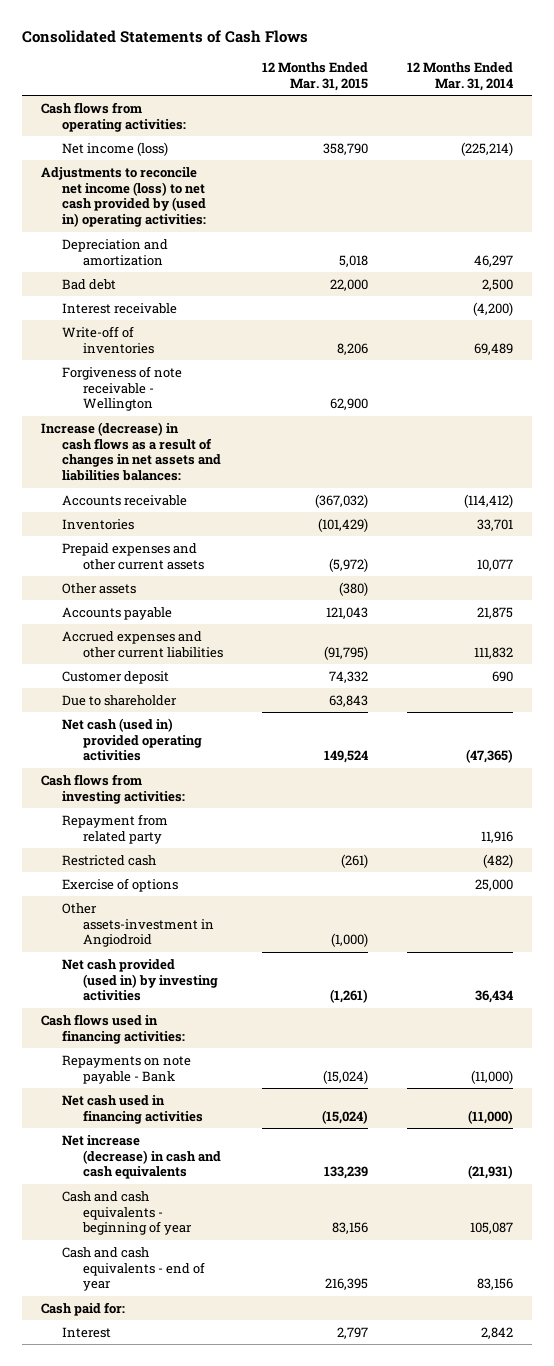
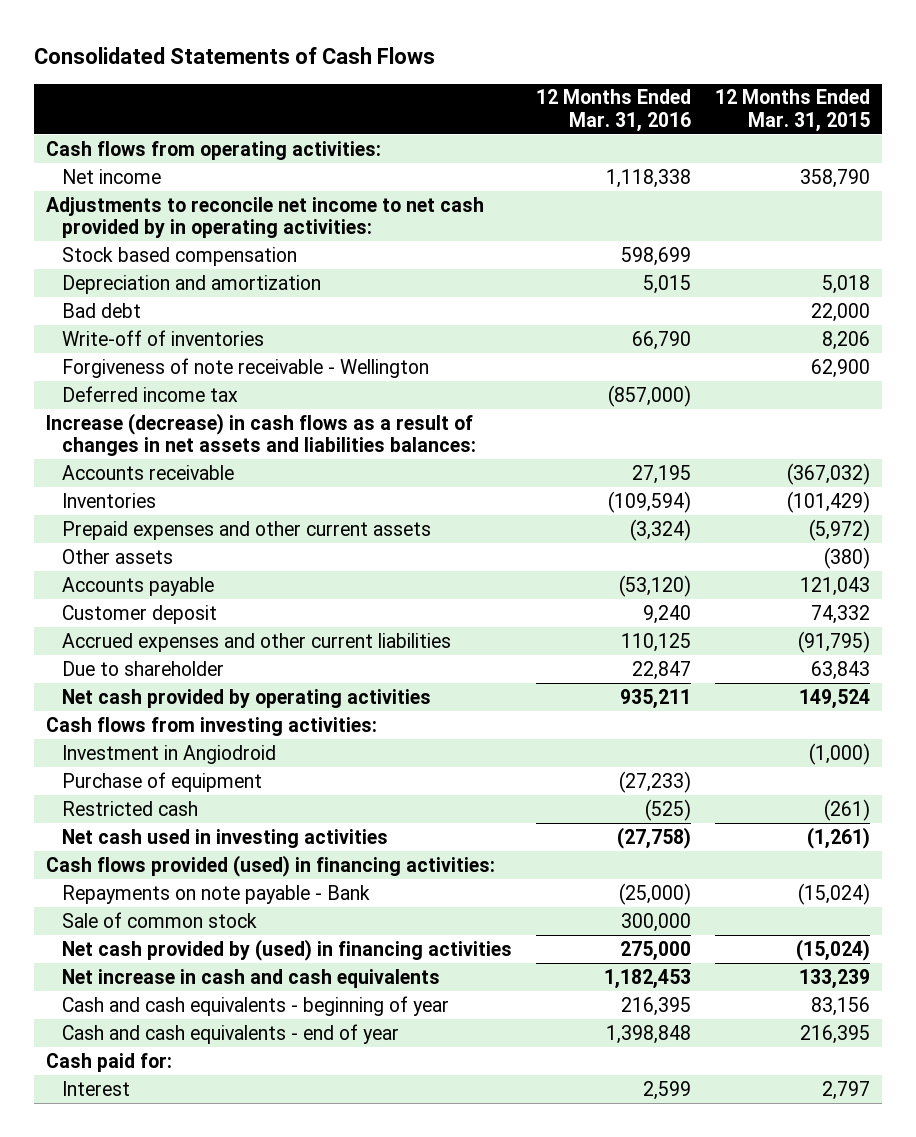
[406,61,513,91] 12 Months Ended Mar. 31, 2014 -> none
none -> [535,89,691,132] 12 Months Ended Mar. 31, 2016
[62,141,169,156] Net income (loss) -> [61,168,161,184] Net income
[41,166,207,228] Adjustments to reconcile net income (loss) to net cash provided by (used in) operating activities: -> [46,196,485,239] Adjustments to reconcile net income to net cash provided by in operating activities:
none -> [61,246,297,266] Stock based compensation
[62,302,178,314] Interest receivable -> none
none -> [61,385,238,402] Deferred income tax
[62,630,223,658] Accrued expenses and other current liabilities -> [61,632,451,652] Accrued expenses and other current liabilities
[62,717,202,762] Net cash (used in) provided operating activities -> [61,688,431,708] Net cash provided by operating activities
[62,813,169,844] Repayment from related party -> none
none -> [61,744,276,764] Investment in Angiodroid
none -> [61,771,262,792] Purchase of equipment
[62,877,179,892] Exercise of options -> none
[62,902,214,948] Other assets-investment in Angiodroid -> none
[62,958,218,1002] Net cash provided (used in) by investing activities -> [61,828,388,848] Net cash used in investing activities
[41,1013,186,1044] Cash flows used in financing activities: -> [46,854,496,877] Cash flows provided (used) in financing activities:
none -> [61,911,257,928] Sale of common stock
[62,1094,203,1124] Net cash used in financing activities -> [61,938,512,961] Net cash provided by (used) in financing activities
[62,1134,221,1180] Net increase (decrease) in cash and cash equivalents -> [61,968,440,988] Net increase in cash and cash equivalents

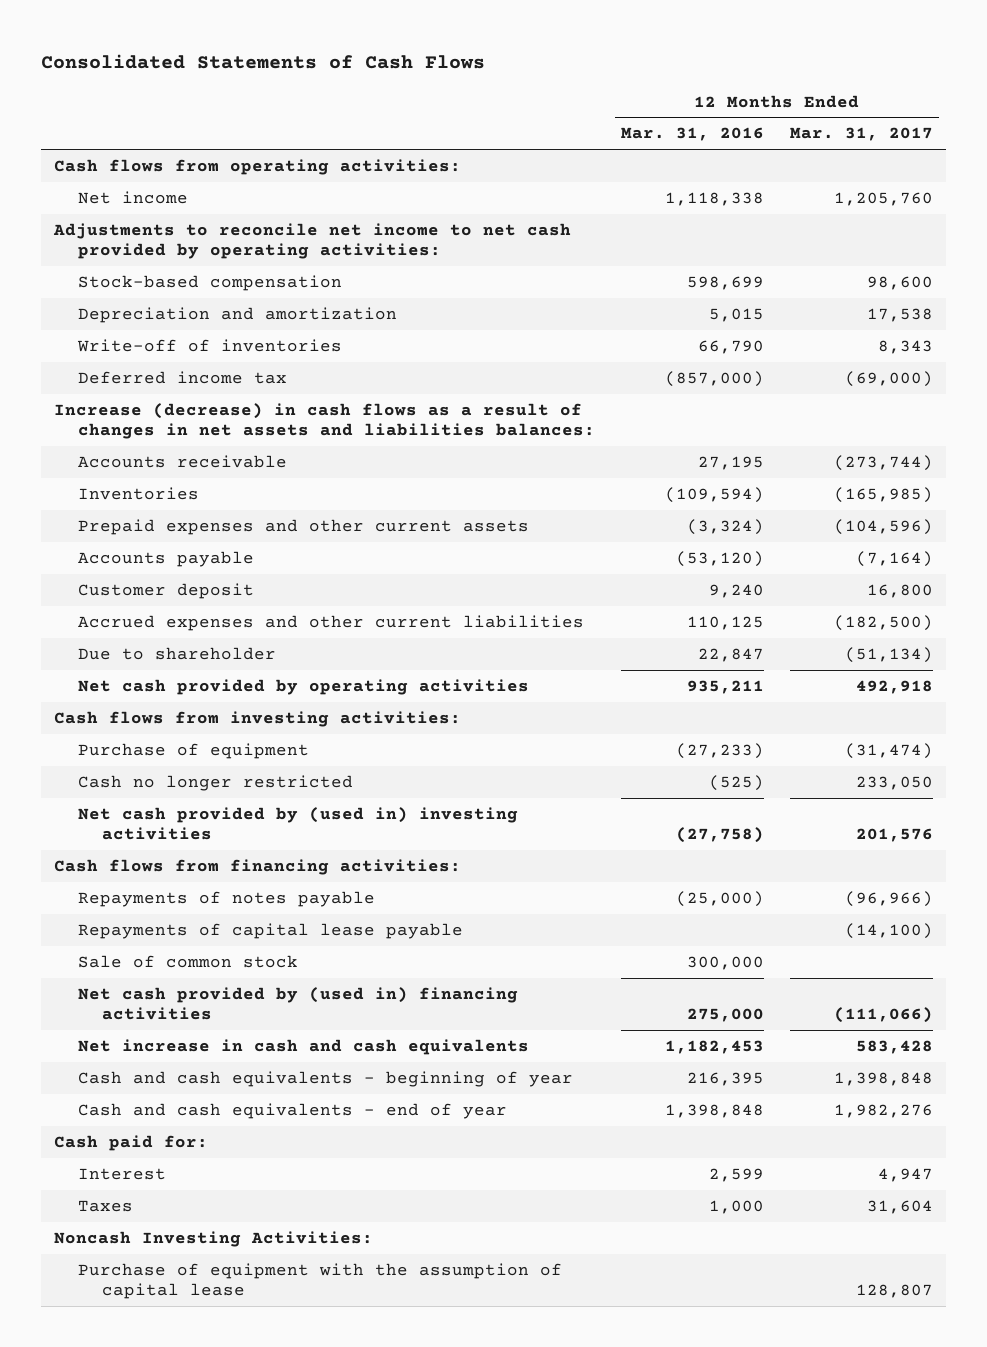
[714,89,870,132] 12 Months Ended Mar. 31, 2015 -> none
none -> [789,127,933,142] Mar. 31, 2017
[46,196,485,239] Adjustments to reconcile net income to net cash provided by in operating activities: -> [53,222,572,260] Adjustments to reconcile net income to net cash provided by operating activities:
[61,246,297,266] Stock based compensation -> [78,274,343,291] Stock-based compensation
[61,302,141,318] Bad debt -> none
[61,357,429,378] Forgiveness of note receivable - Wellington -> none
[61,548,173,564] Other assets -> none
[61,744,276,764] Investment in Angiodroid -> none
[61,800,198,816] Restricted cash -> [78,774,354,791] Cash no longer restricted
[61,828,388,848] Net cash used in investing activities -> [78,806,519,841] Net cash provided by (used in) investing activities
[46,854,496,877] Cash flows provided (used) in financing activities: -> [54,858,462,875] Cash flows from financing activities:
[61,884,370,904] Repayments on note payable - Bank -> [78,890,376,907] Repayments of notes payable
none -> [78,922,464,939] Repayments of capital lease payable
[61,938,512,961] Net cash provided by (used) in financing activities -> [78,986,519,1021] Net cash provided by (used in) financing activities
none -> [78,1199,134,1212] Taxes
none -> [54,1230,374,1247] Noncash Investing Activities:
none -> [78,1262,563,1300] Purchase of equipment with the assumption of capital lease

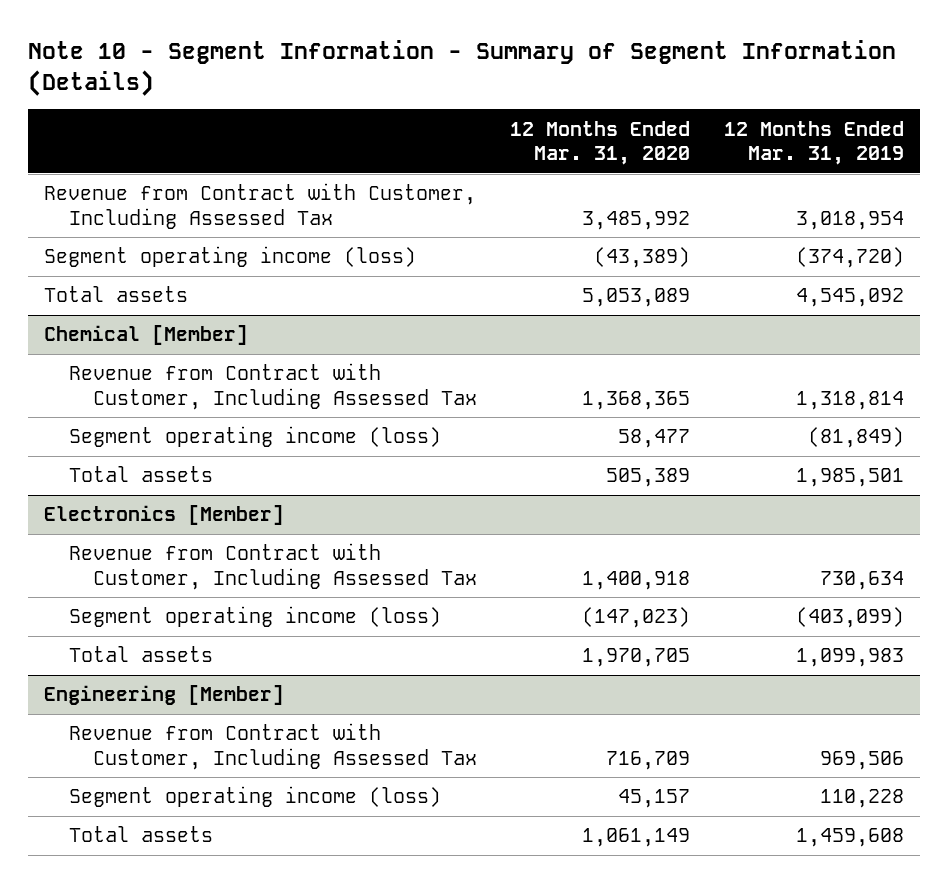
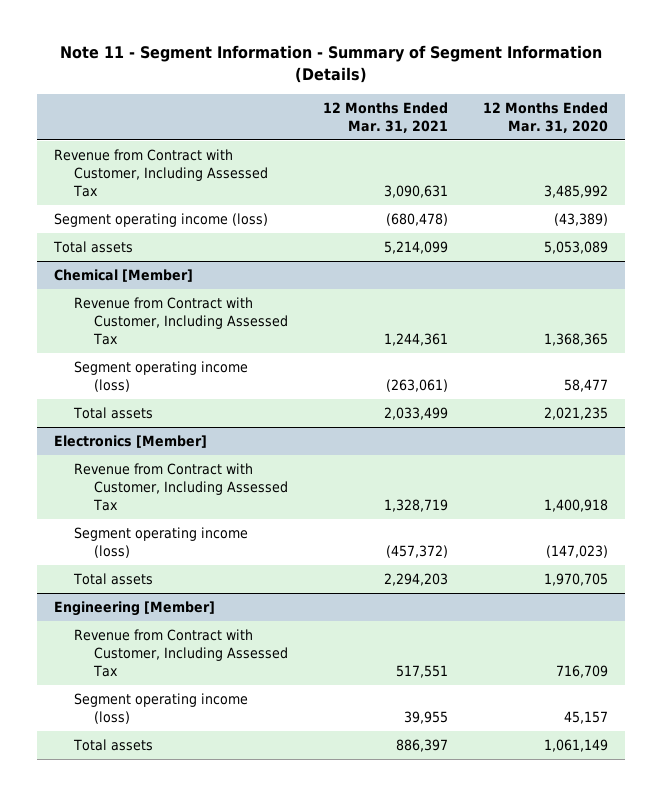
[27,39,896,96] Note 10 - Segment Information - Summary of Segment Information (Details) -> [59,45,602,83] Note 11 - Segment Information - Summary of Segment Information (Details)
[723,120,904,166] 12 Months Ended Mar. 31, 2019 -> none
none -> [322,101,448,133] 12 Months Ended Mar. 31, 2021
[606,468,691,488] 505,389 -> [543,407,608,421] 2,021,235

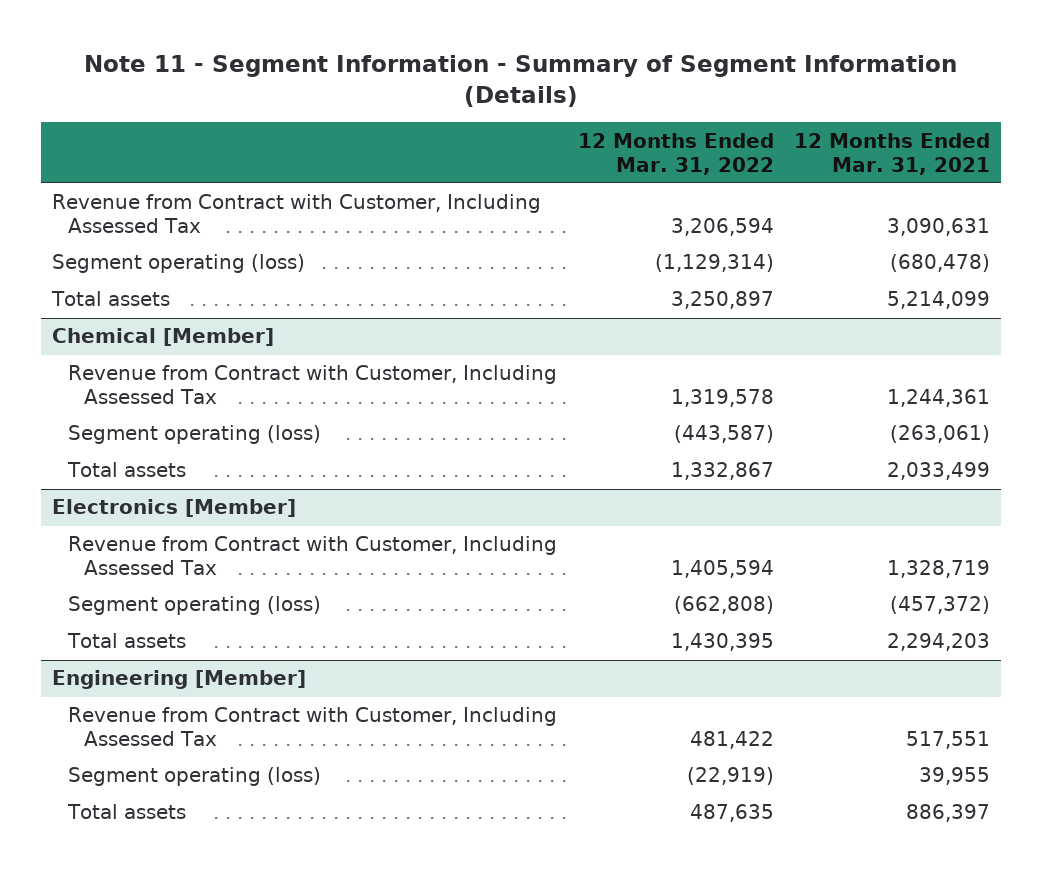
[482,101,608,133] 12 Months Ended Mar. 31, 2020 -> none
none -> [577,132,774,175] 12 Months Ended Mar. 31, 2022
[54,213,269,228] Segment operating income (loss) -> [51,254,305,274] Segment operating (loss)
[74,361,249,393] Segment operating income (loss) -> [67,425,321,445] Segment operating (loss)
[74,527,249,559] Segment operating income (loss) -> [67,596,321,616] Segment operating (loss)
[74,693,249,725] Segment operating income (loss) -> [67,767,321,787] Segment operating (loss)

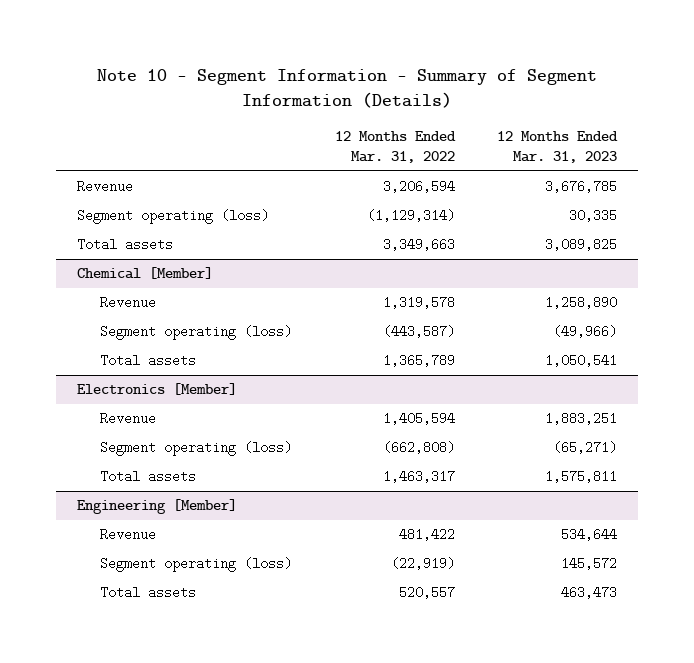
[84,54,958,107] Note 11 - Segment Information - Summary of Segment Information (Details) -> [97,68,598,108] Note 10 - Segment Information - Summary of Segment Information (Details)
[794,132,991,175] 12 Months Ended Mar. 31, 2021 -> none
none -> [496,131,618,164] 12 Months Ended Mar. 31, 2023
[51,194,541,234] Revenue from Contract with Customer, Including Assessed Tax -> [77,180,134,194] Revenue
[670,291,774,310] 3,250,897 -> [382,238,455,252] 3,349,663
[67,365,557,405] Revenue from Contract with Customer, Including Assessed Tax -> [100,296,157,310] Revenue
[670,462,774,481] 1,332,867 -> [382,354,455,368] 1,365,789
[67,536,557,576] Revenue from Contract with Customer, Including Assessed Tax -> [100,412,157,426] Revenue
[670,633,774,652] 1,430,395 -> [382,470,455,484] 1,463,317
[67,707,557,747] Revenue from Contract with Customer, Including Assessed Tax -> [100,528,157,542] Revenue
[689,804,774,823] 487,635 -> [398,586,455,600] 520,557

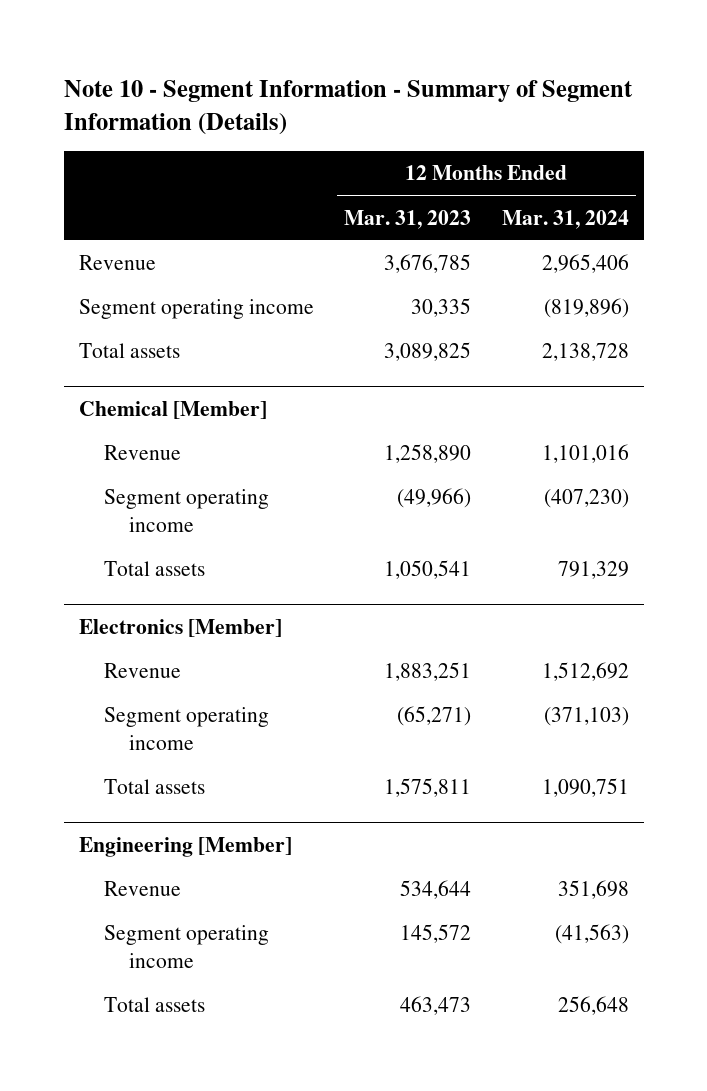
[334,131,456,164] 12 Months Ended Mar. 31, 2022 -> none
none -> [501,209,629,229] Mar. 31, 2024
[77,209,270,225] Segment operating (loss) -> [78,299,314,320] Segment operating income
[100,325,293,341] Segment operating (loss) -> [103,489,269,532] Segment operating income
[100,441,293,457] Segment operating (loss) -> [103,707,269,750] Segment operating income
[100,557,293,573] Segment operating (loss) -> [103,925,269,968] Segment operating income

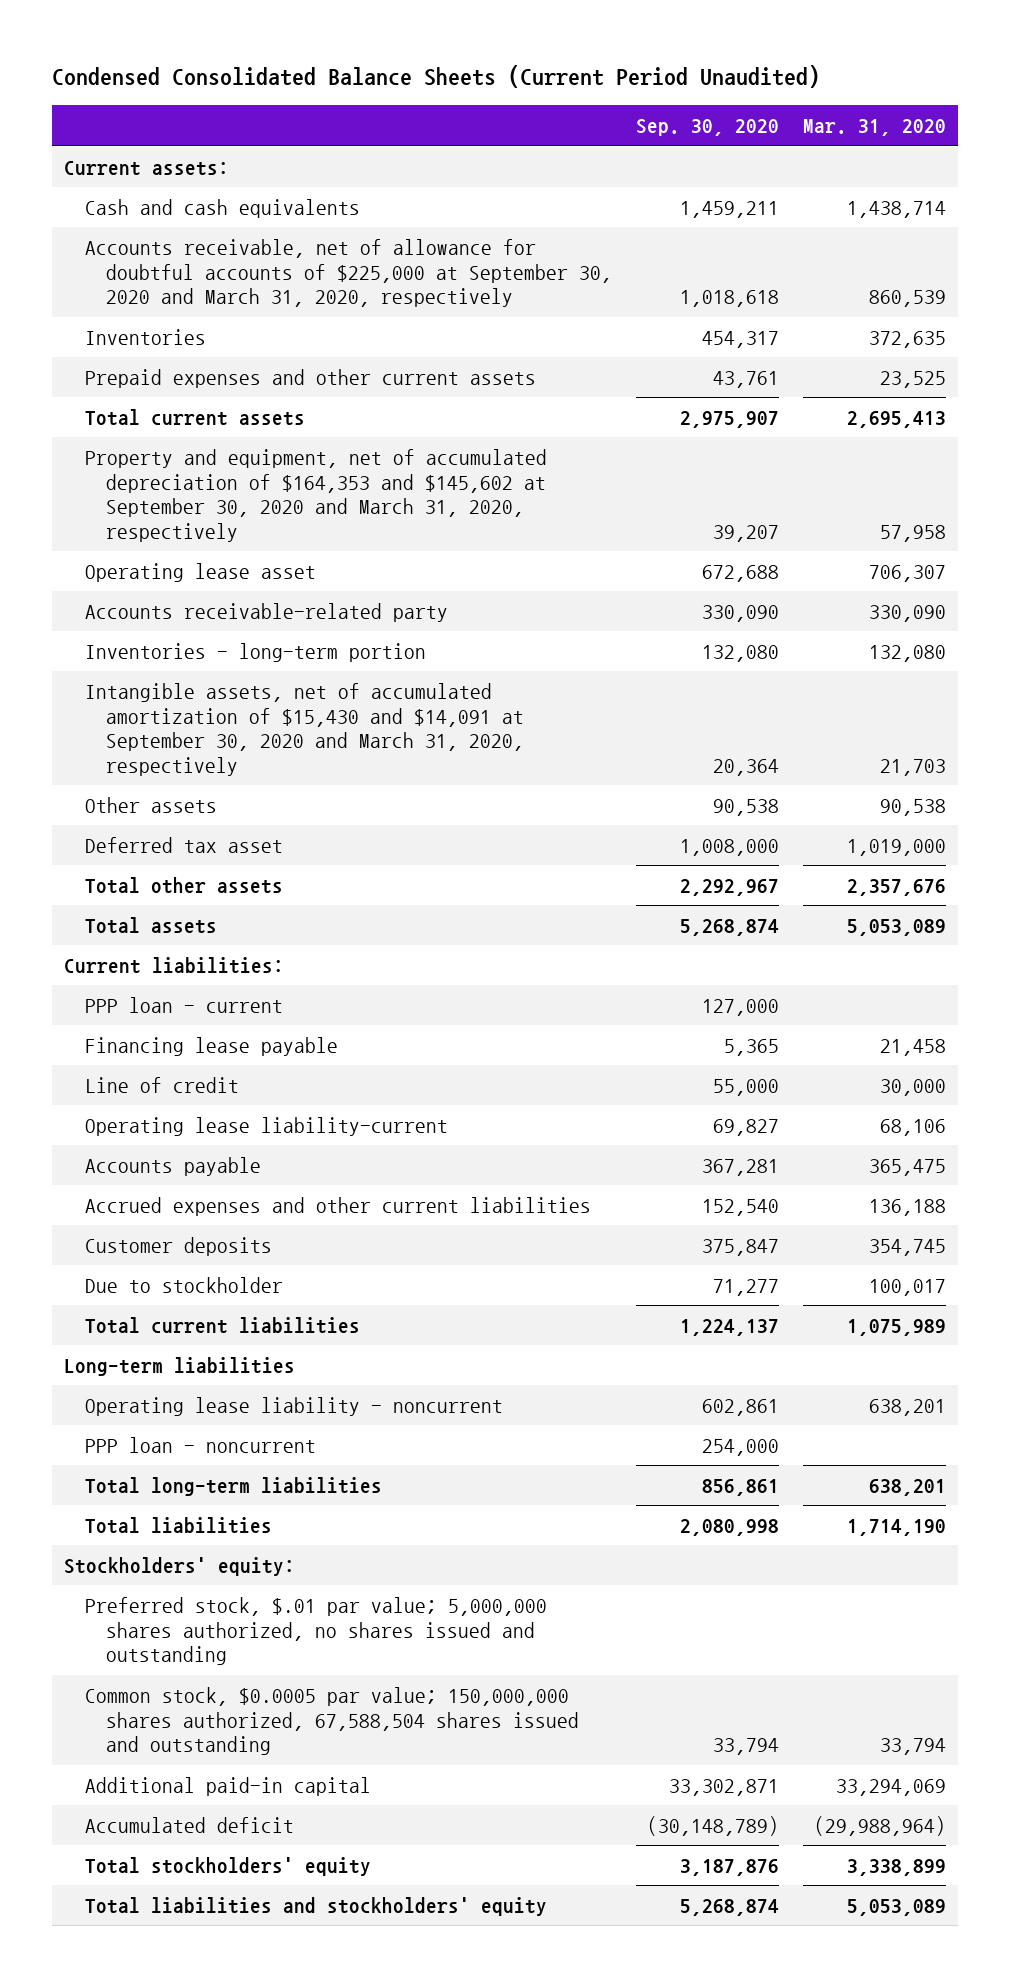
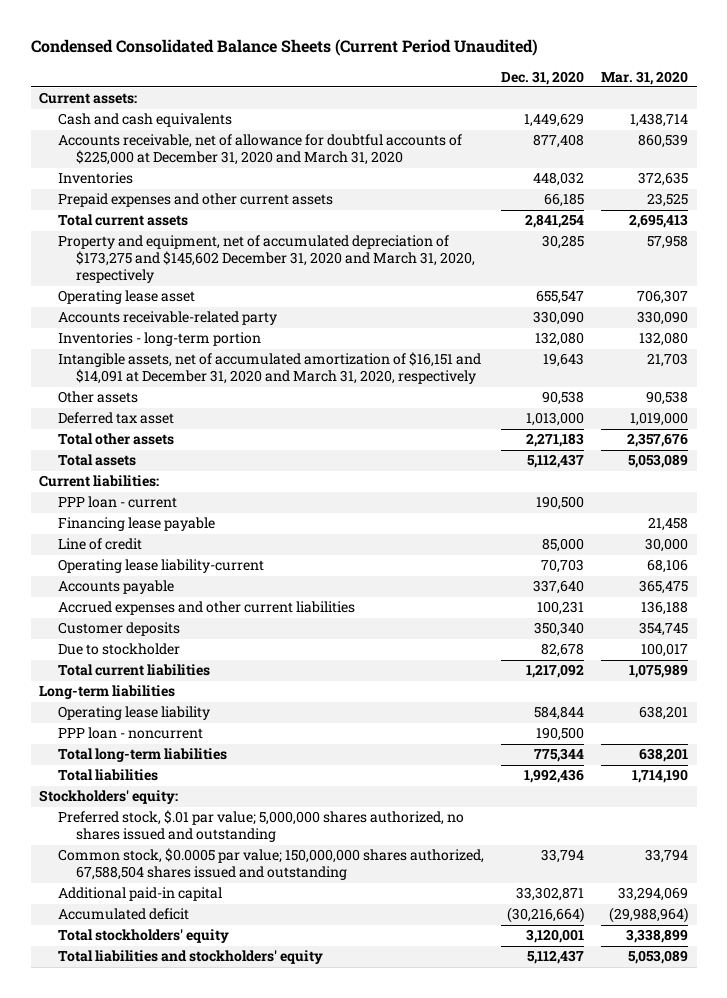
[635,119,779,137] Sep. 30, 2020 -> none
none -> [500,70,584,85] Dec. 31, 2020
[84,238,612,308] Accounts receivable, net of allowance for doubtful accounts of $225,000 at September 30, 2020 and March 31, 2020, respectively -> [57,134,462,166] Accounts receivable, net of allowance for doubtful accounts of $225,000 at December 31, 2020 and March 31, 2020
[84,448,547,542] Property and equipment, net of accumulated depreciation of $164,353 and $145,602 at September 30, 2020 and March 31, 2020, respectively -> [57,235,475,284] Property and equipment, net of accumulated depreciation of $173,275 and $145,602 December 31, 2020 and March 31, 2020, respectively
[84,682,524,776] Intangible assets, net of accumulated amortization of $15,430 and $14,091 at September 30, 2020 and March 31, 2020, respectively -> [57,352,481,385] Intangible assets, net of accumulated amortization of $16,151 and $14,091 at December 31, 2020 and March 31, 2020, respectively
[84,1396,503,1416] Operating lease liability - noncurrent -> [57,706,210,721] Operating lease liability

